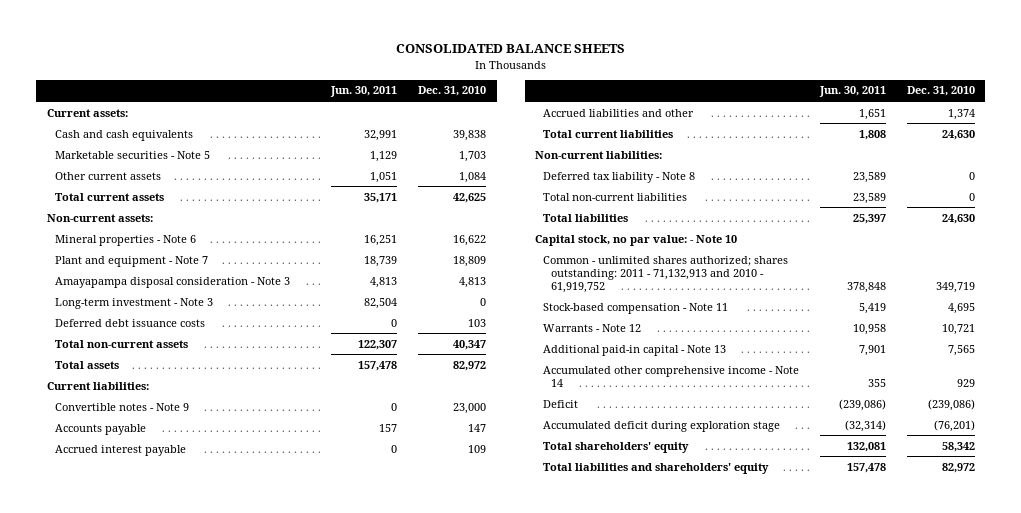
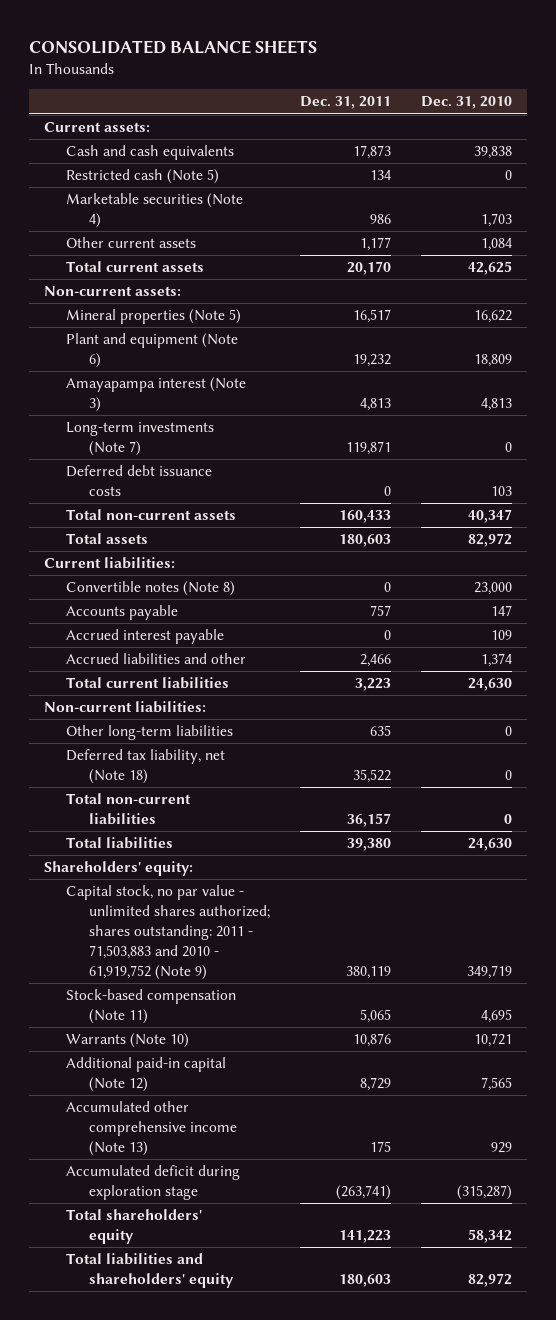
[330,86,398,98] Jun. 30, 2011 -> none
none -> [299,96,391,110] Dec. 31, 2011
none -> [66,169,220,185] Restricted cash (Note 5)
[54,150,210,159] Marketable securities - Note 5 -> [66,193,244,229] Marketable securities (Note 4)
[54,234,196,246] Mineral properties - Note 6 -> [66,309,242,325] Mineral properties (Note 5)
[54,255,208,267] Plant and equipment - Note 7 -> [66,333,239,369] Plant and equipment (Note 6)
[54,276,290,288] Amayapampa disposal consideration - Note 3 -> [66,377,247,413] Amayapampa interest (Note 3)
[54,297,213,309] Long-term investment - Note 3 -> [66,422,215,457] Long-term investments (Note 7)
[54,402,189,411] Convertible notes - Note 9 -> [66,581,236,597] Convertible notes (Note 8)
none -> [66,725,234,741] Other long-term liabilities
[543,171,696,183] Deferred tax liability - Note 8 -> [66,749,226,785] Deferred tax liability, net (Note 18)
[535,234,738,246] Capital stock, no par value: - Note 10 -> none
[543,399,579,408] Deficit -> none
none -> [44,861,194,877] Shareholders' equity:
[543,255,789,293] Common - unlimited shares authorized; shares outstanding: 2011 - 71,132,913 and 2010 - 61,919,752 -> [66,885,270,980] Capital stock, no par value - unlimited shares authorized; shares outstanding: 2011 - 71,503,883 and 2010 - 61,919,752 (Note 9)
[543,302,729,314] Stock-based compensation - Note 11 -> [66,989,237,1025] Stock-based compensation (Note 11)
[543,323,642,332] Warrants - Note 12 -> [66,1033,190,1049] Warrants (Note 10)
[543,344,727,356] Additional paid-in capital - Note 13 -> [66,1057,227,1093] Additional paid-in capital (Note 12)
[543,365,800,387] Accumulated other comprehensive income - Note 14 -> [66,1101,237,1156] Accumulated other comprehensive income (Note 13)
[933,419,975,432] (76,201) -> [456,1185,512,1201] (315,287)

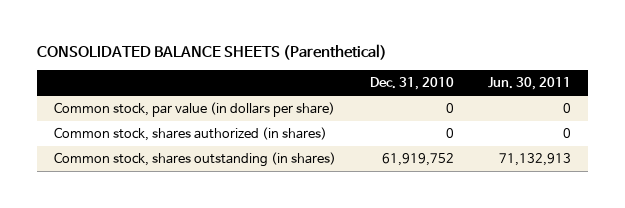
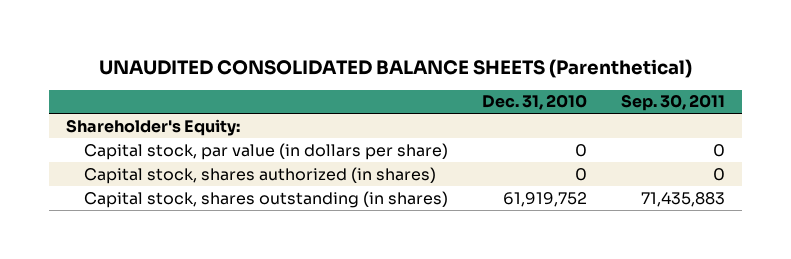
[36,43,387,60] CONSOLIDATED BALANCE SHEETS (Parenthetical) -> [98,58,692,78] UNAUDITED CONSOLIDATED BALANCE SHEETS (Parenthetical)
[488,77,572,91] Jun. 30, 2011 -> none
none -> [621,94,726,112] Sep. 30, 2011
none -> [65,118,240,136] Shareholder's Equity:
[53,102,335,118] Common stock, par value (in dollars per share) -> [84,142,449,160] Capital stock, par value (in dollars per share)
[53,127,327,142] Common stock, shares authorized (in shares) -> [84,166,437,184] Capital stock, shares authorized (in shares)
[53,152,336,168] Common stock, shares outstanding (in shares) -> [84,190,449,208] Capital stock, shares outstanding (in shares)

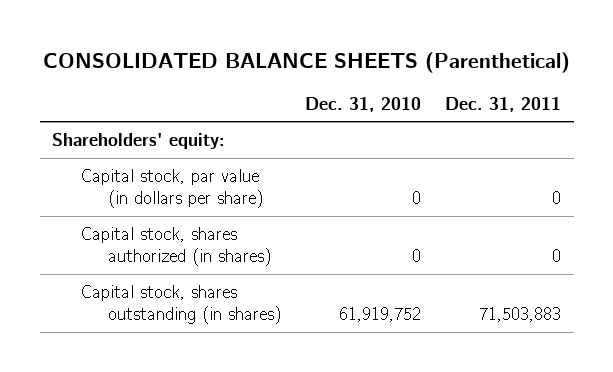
[98,58,692,78] UNAUDITED CONSOLIDATED BALANCE SHEETS (Parenthetical) -> [42,51,570,73] CONSOLIDATED BALANCE SHEETS (Parenthetical)
[621,94,726,112] Sep. 30, 2011 -> none
none -> [445,96,562,112] Dec. 31, 2011
[65,118,240,136] Shareholder's Equity: -> [51,133,225,150] Shareholders' equity:

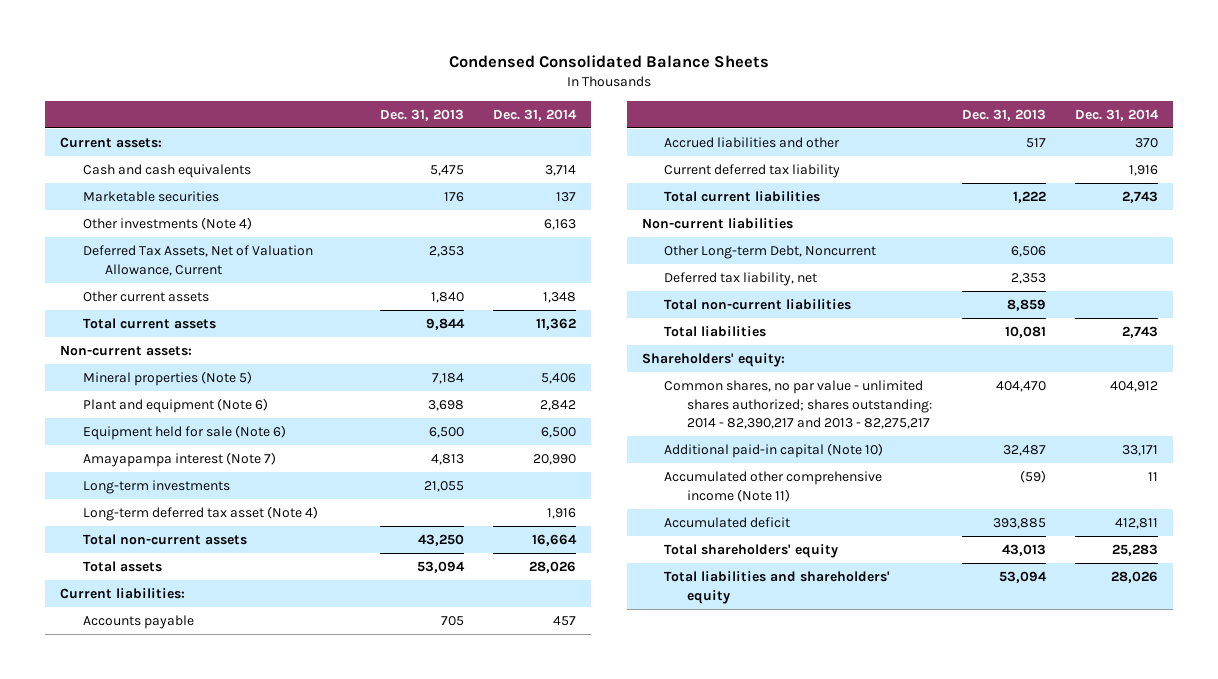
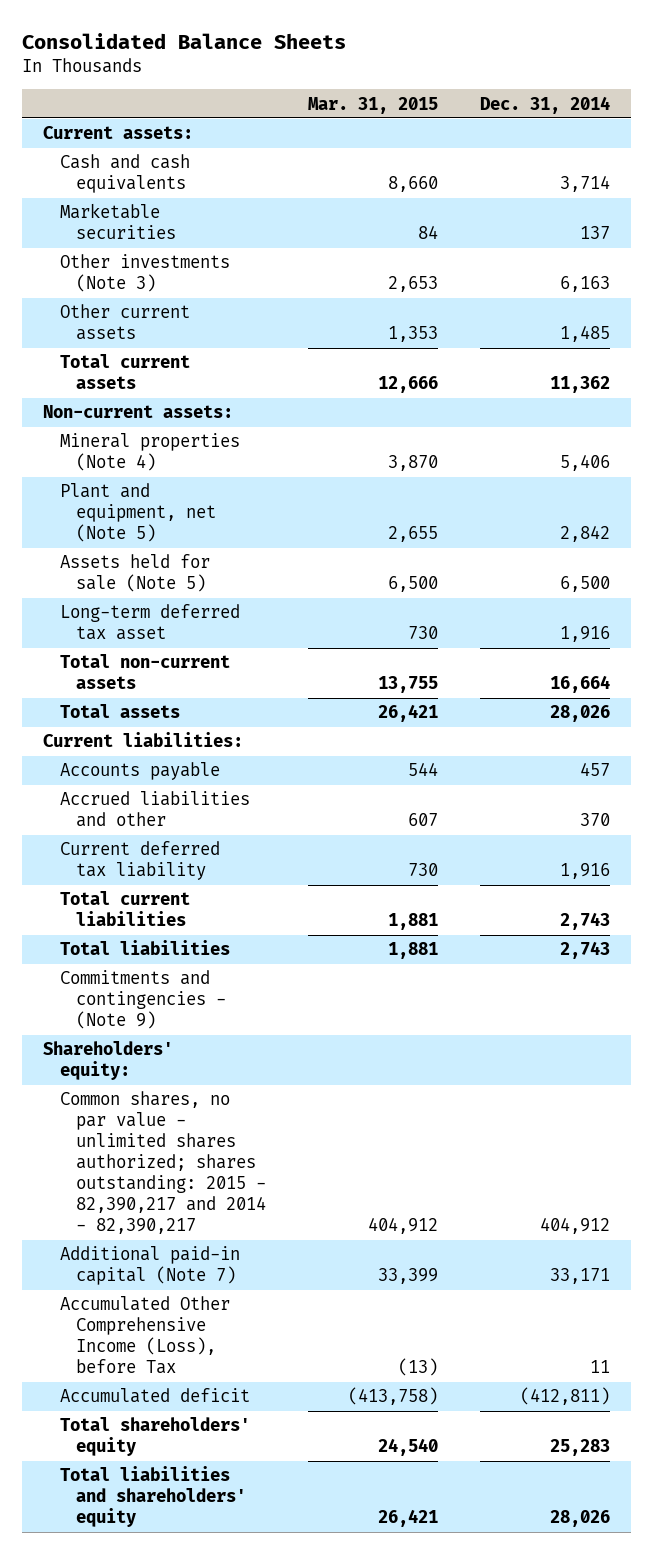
[449,55,770,69] Condensed Consolidated Balance Sheets -> [22,32,347,49] Consolidated Balance Sheets
[379,108,464,121] Dec. 31, 2013 -> none
none -> [308,96,439,114] Mar. 31, 2015
[82,245,313,276] Deferred Tax Assets, Net of Valuation Allowance, Current -> none
[82,217,252,231] Other investments (Note 4) -> [59,254,230,293] Other investments (Note 3)
[543,292,577,304] 1,348 -> [560,325,611,343] 1,485
[82,452,276,468] Amayapampa interest (Note 7) -> none
[82,480,230,495] Long-term investments -> none
[82,371,252,387] Mineral properties (Note 5) -> [59,433,240,472] Mineral properties (Note 4)
[82,398,268,414] Plant and equipment (Note 6) -> [59,483,217,543] Plant and equipment, net (Note 5)
[82,425,286,441] Equipment held for sale (Note 6) -> [59,554,210,593] Assets held for sale (Note 5)
[82,506,318,522] Long-term deferred tax asset (Note 4) -> [59,604,240,641] Long-term deferred tax asset
[641,218,793,230] Non-current liabilities -> none
[664,245,877,260] Other Long-term Debt, Noncurrent -> none
[664,272,818,287] Deferred tax liability, net -> none
[664,299,852,311] Total non-current liabilities -> none
none -> [59,970,227,1030] Commitments and contingencies - (Note 9)
[664,471,883,502] Accumulated other comprehensive income (Note 11) -> none
[664,380,932,430] Common shares, no par value - unlimited shares authorized; shares outstanding: 2014 - 82,390,217 and 2013 - 82,275,217 -> [59,1091,267,1235] Common shares, no par value - unlimited shares authorized; shares outstanding: 2015 - 82,390,217 and 2014 - 82,390,217
[664,443,884,459] Additional paid-in capital (Note 10) -> [59,1246,240,1286] Additional paid-in capital (Note 7)
none -> [59,1296,230,1375] Accumulated Other Comprehensive Income (Loss), before Tax
[1115,518,1159,530] 412,811 -> [520,1387,611,1406] (412,811)

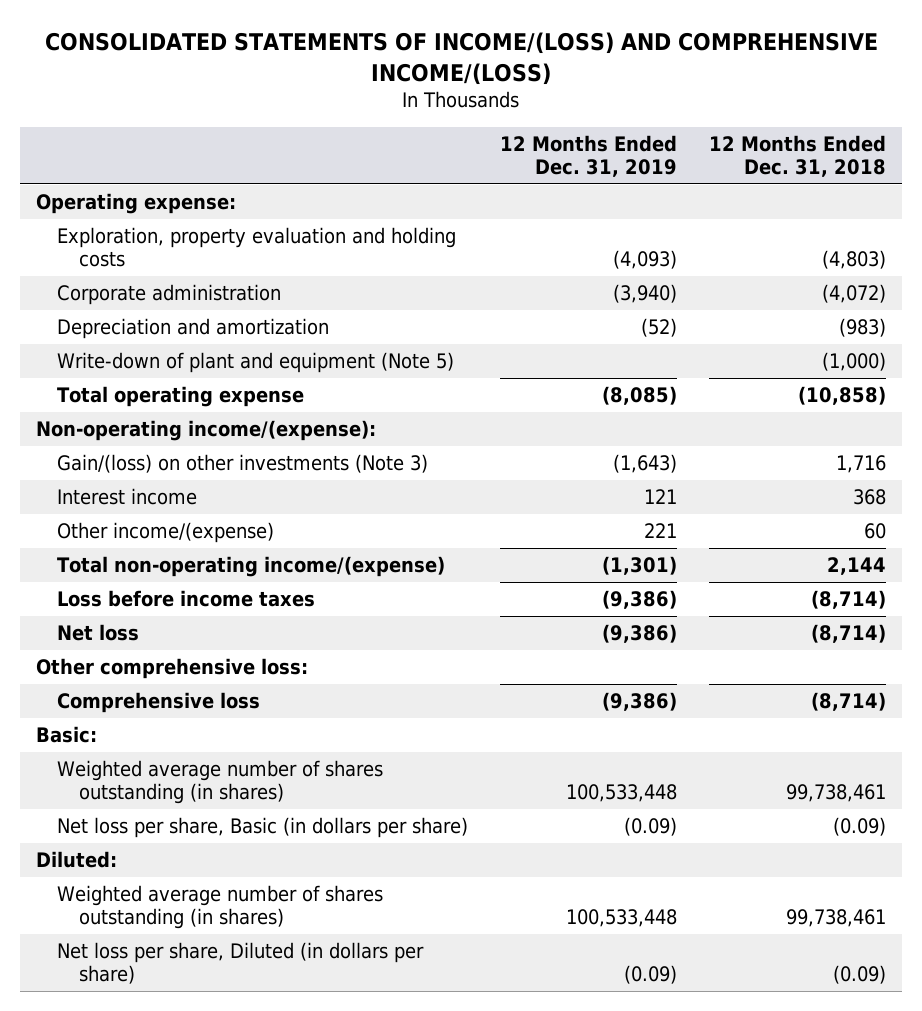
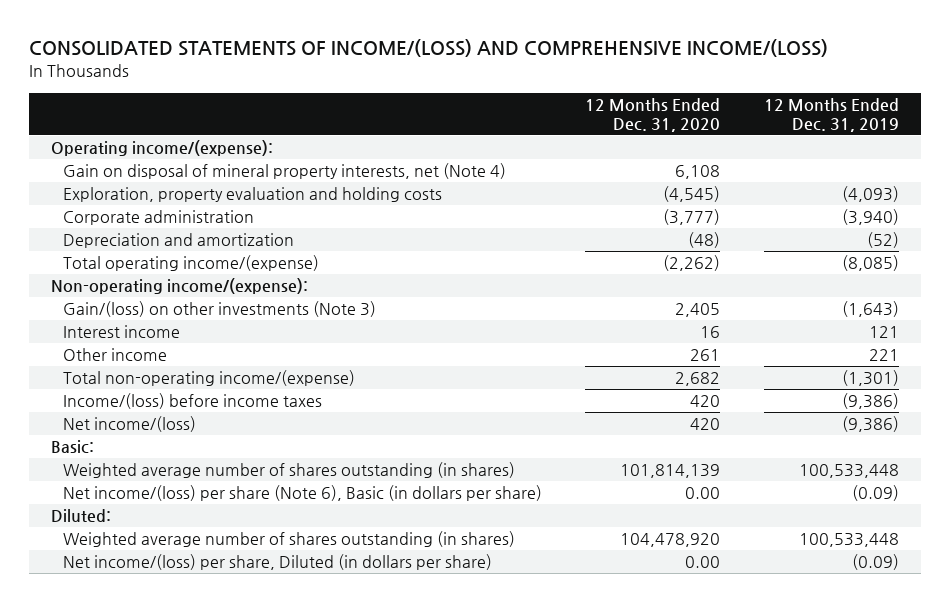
[708,134,886,177] 12 Months Ended Dec. 31, 2018 -> none
none -> [585,98,721,132] 12 Months Ended Dec. 31, 2020
[36,193,237,215] Operating expense: -> [51,140,274,157] Operating income/(expense):
none -> [62,163,506,180] Gain on disposal of mineral property interests, net (Note 4)
[57,352,455,374] Write-down of plant and equipment (Note 5) -> none
[57,386,305,408] Total operating expense -> [62,255,319,272] Total operating income/(expense)
[57,522,275,544] Other income/(expense) -> [62,348,167,362] Other income
[36,658,309,680] Other comprehensive loss: -> none
[57,692,261,714] Comprehensive loss -> none
[57,590,316,608] Loss before income taxes -> [62,393,322,410] Income/(loss) before income taxes
[57,624,140,642] Net loss -> [62,416,196,433] Net income/(loss)
[57,817,469,839] Net loss per share, Basic (in dollars per share) -> [62,485,542,502] Net income/(loss) per share (Note 6), Basic (in dollars per share)
[57,942,425,985] Net loss per share, Diluted (in dollars per share) -> [62,554,492,571] Net income/(loss) per share, Diluted (in dollars per share)

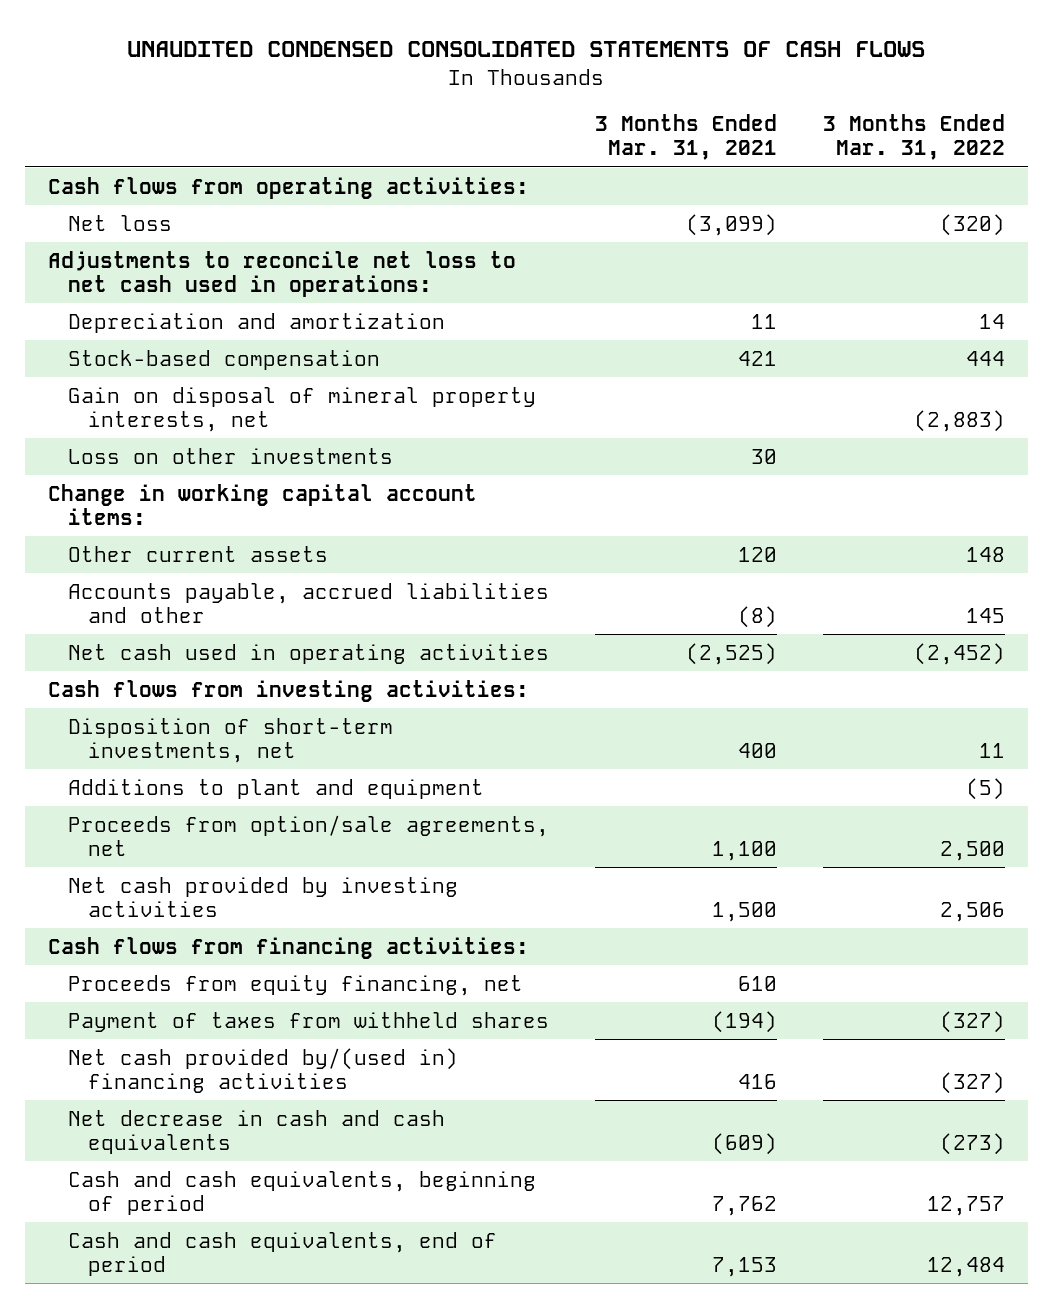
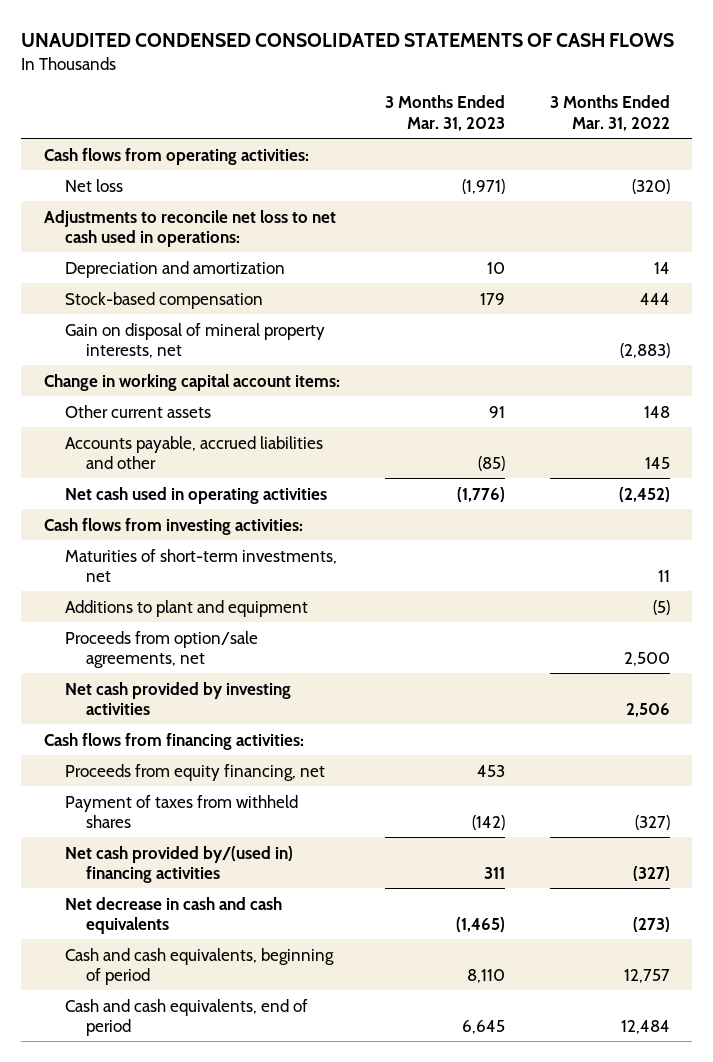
[594,114,777,161] 3 Months Ended Mar. 31, 2021 -> none
none -> [384,95,505,131] 3 Months Ended Mar. 31, 2023
[67,447,393,464] Loss on other investments -> none
[67,717,393,763] Disposition of short-term investments, net -> [64,548,337,582] Maturities of short-term investments, net

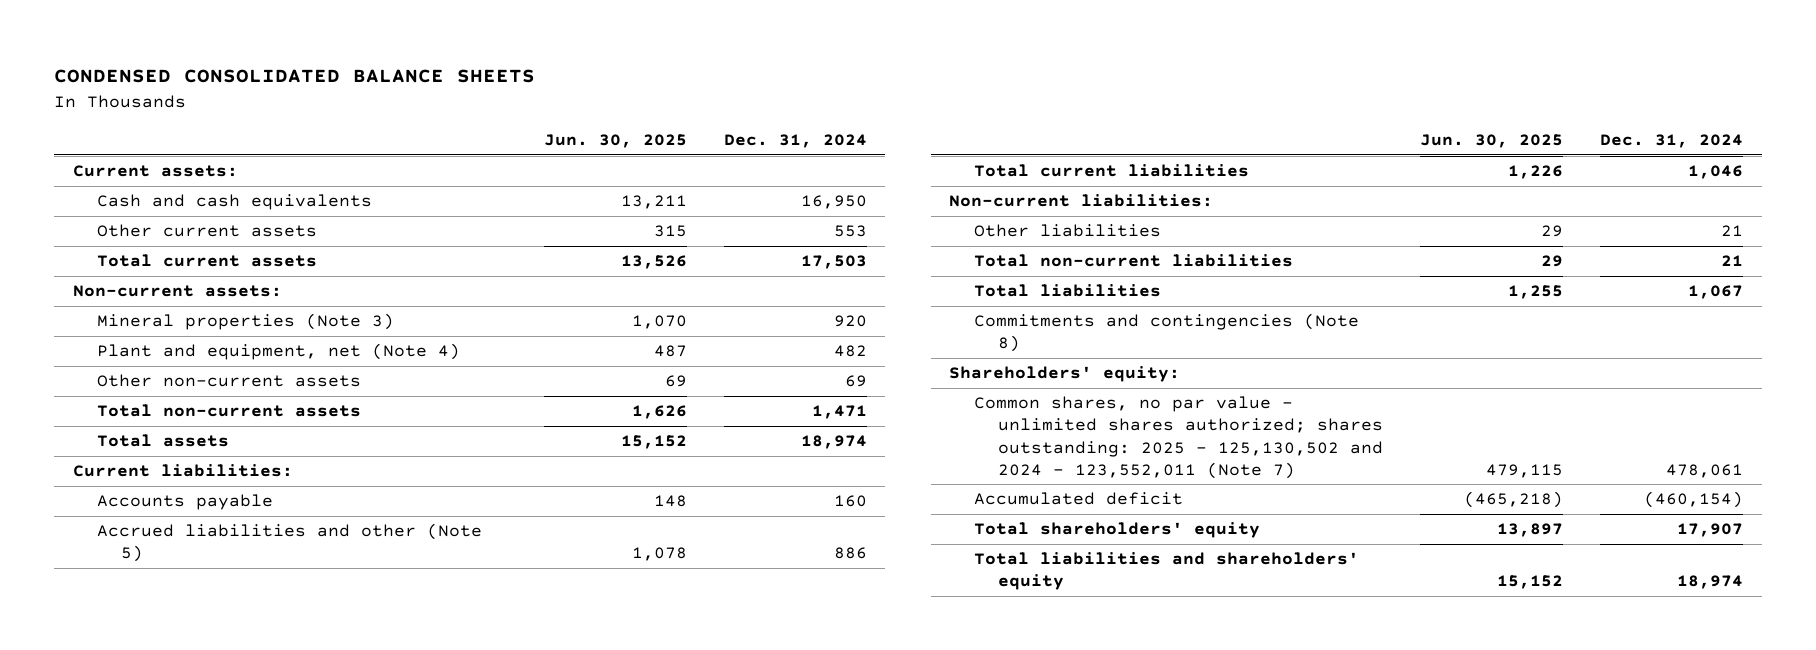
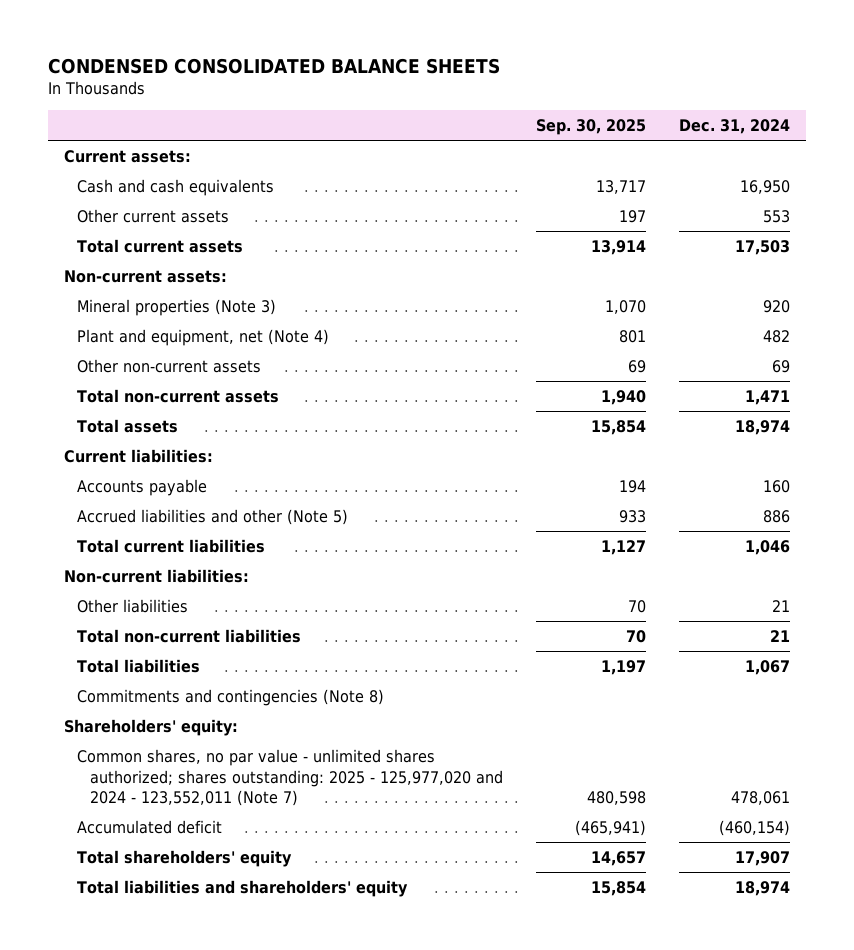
[543,134,687,149] Jun. 30, 2025 -> none
none -> [535,118,646,135] Sep. 30, 2025
[973,396,1383,479] Common shares, no par value - unlimited shares authorized; shares outstanding: 2025 - 125,130,502 and 2024 - 123,552,011 (Note 7) -> [77,749,503,807] Common shares, no par value - unlimited shares authorized; shares outstanding: 2025 - 125,977,020 and 2024 - 123,552,011 (Note 7)

